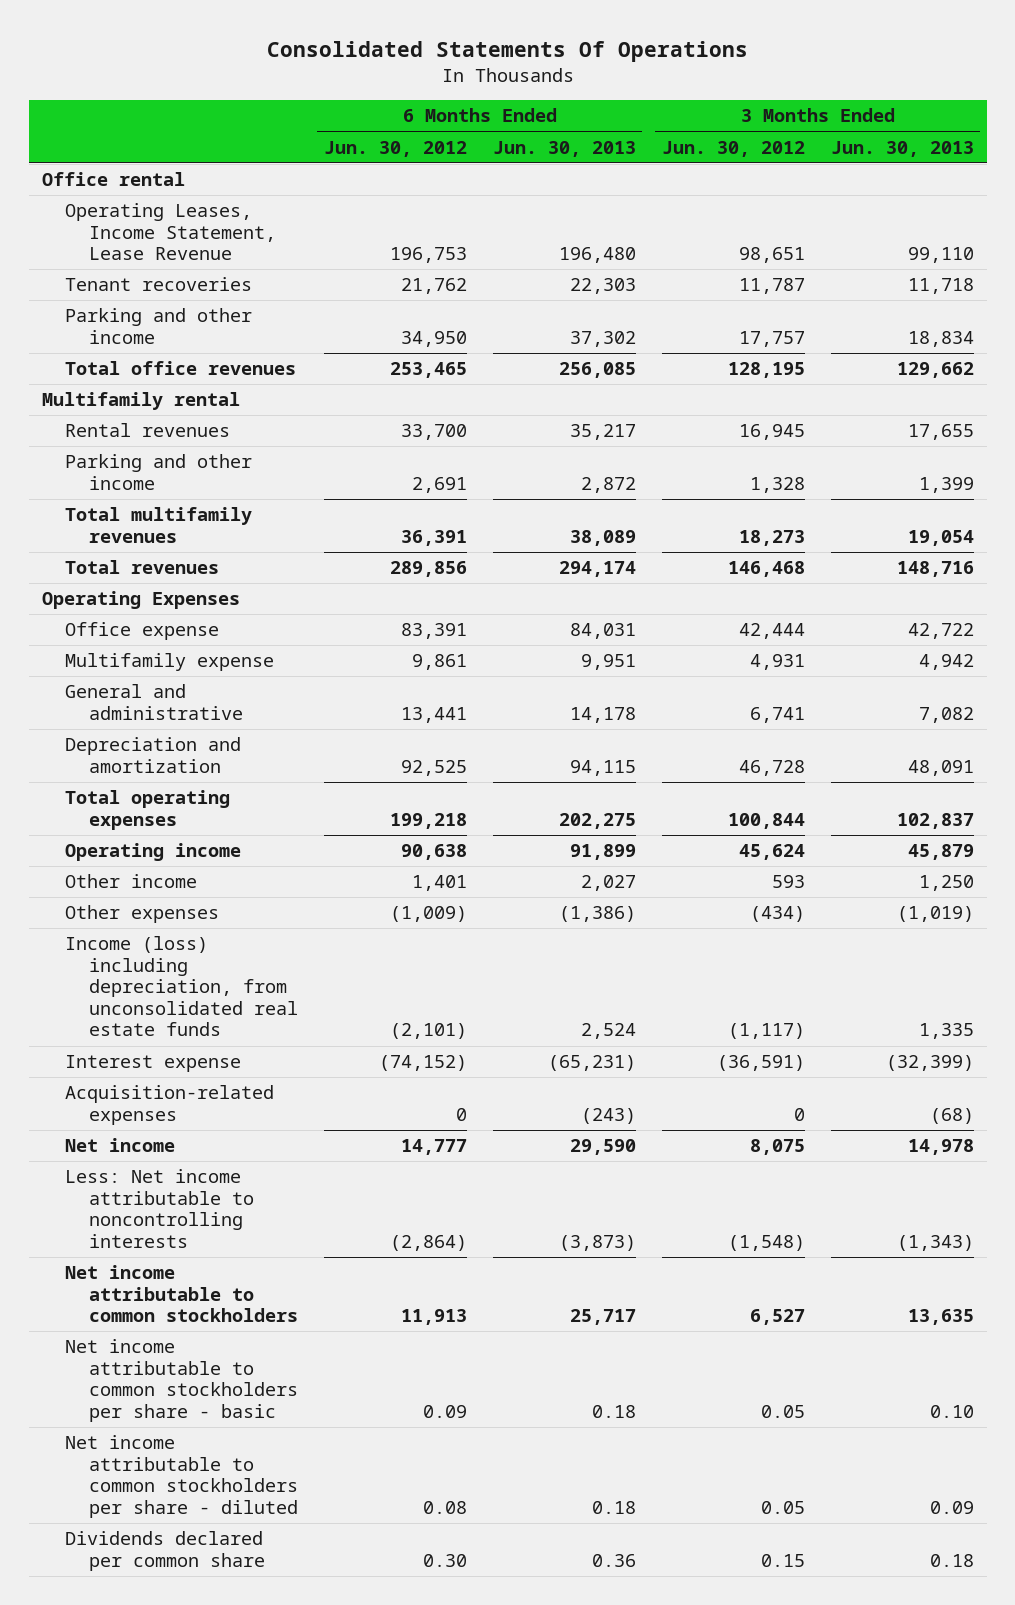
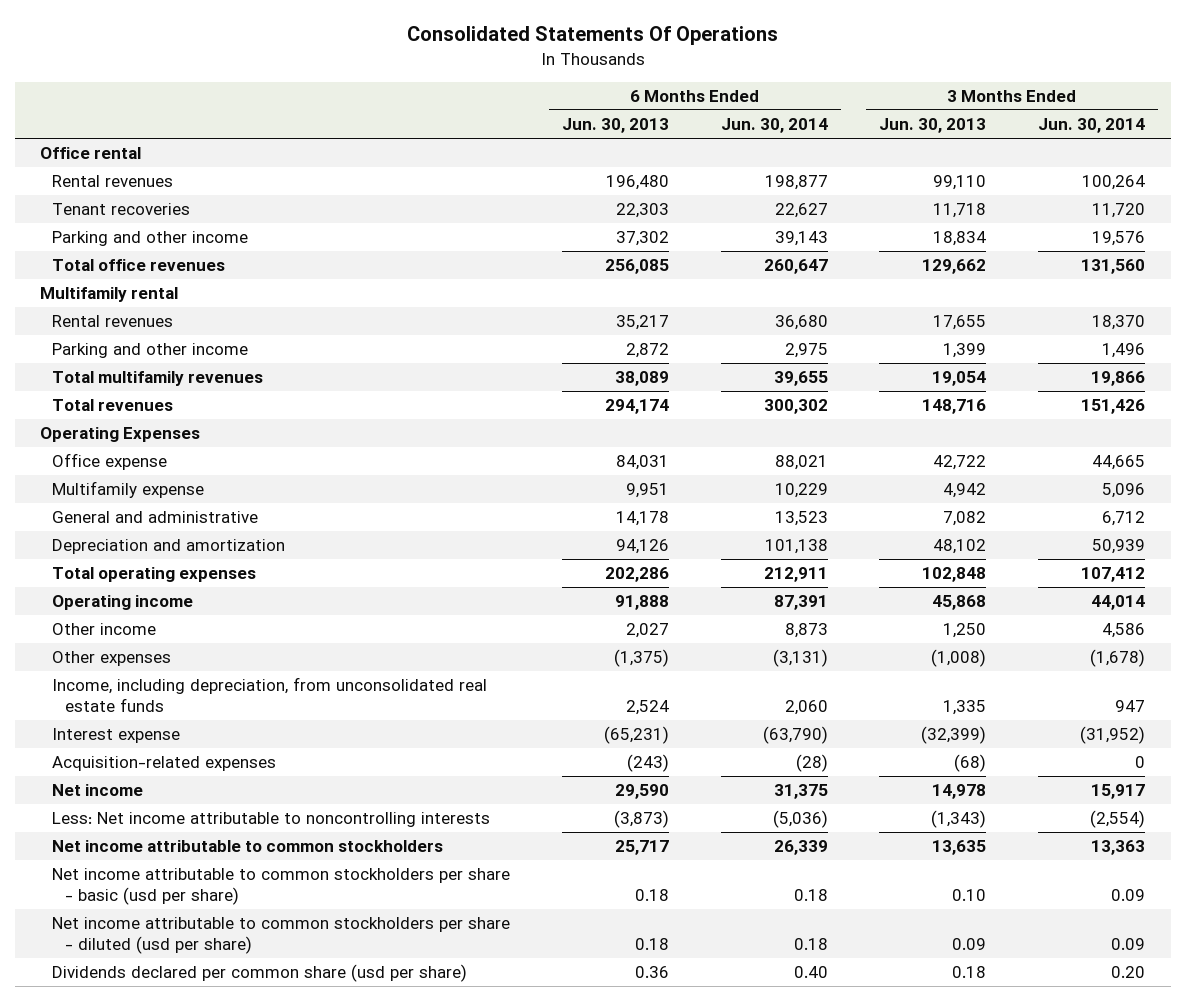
[323,140,467,157] Jun. 30, 2012 -> none
[661,140,805,157] Jun. 30, 2012 -> none
none -> [720,118,828,134] Jun. 30, 2014
none -> [1037,118,1145,134] Jun. 30, 2014
[65,203,276,261] Operating Leases, Income Statement, Lease Revenue -> [52,175,174,188] Rental revenues
[569,759,636,776] 94,115 -> [616,539,670,555] 94,126
[907,759,974,776] 48,091 -> [933,539,987,555] 48,102
[558,812,636,829] 202,275 -> [605,567,670,583] 202,286
[896,812,974,829] 102,837 -> [922,567,987,583] 102,848
[569,844,636,861] 91,899 -> [615,595,670,611] 91,888
[907,844,974,861] 45,879 -> [932,595,987,611] 45,868
[558,906,636,923] (1,386) -> [614,649,670,668] (1,375)
[896,906,974,923] (1,019) -> [931,649,987,668] (1,008)
[65,936,298,1037] Income (loss) including depreciation, from unconsolidated real estate funds -> [52,677,488,713] Income, including depreciation, from unconsolidated real estate funds
[65,1339,298,1422] Net income attributable to common stockholders per share - basic -> [52,868,511,906] Net income attributable to common stockholders per share - basic (usd per share)
[65,1435,298,1518] Net income attributable to common stockholders per share - diluted -> [52,917,511,955] Net income attributable to common stockholders per share - diluted (usd per share)
[65,1531,265,1571] Dividends declared per common share -> [52,964,468,983] Dividends declared per common share (usd per share)

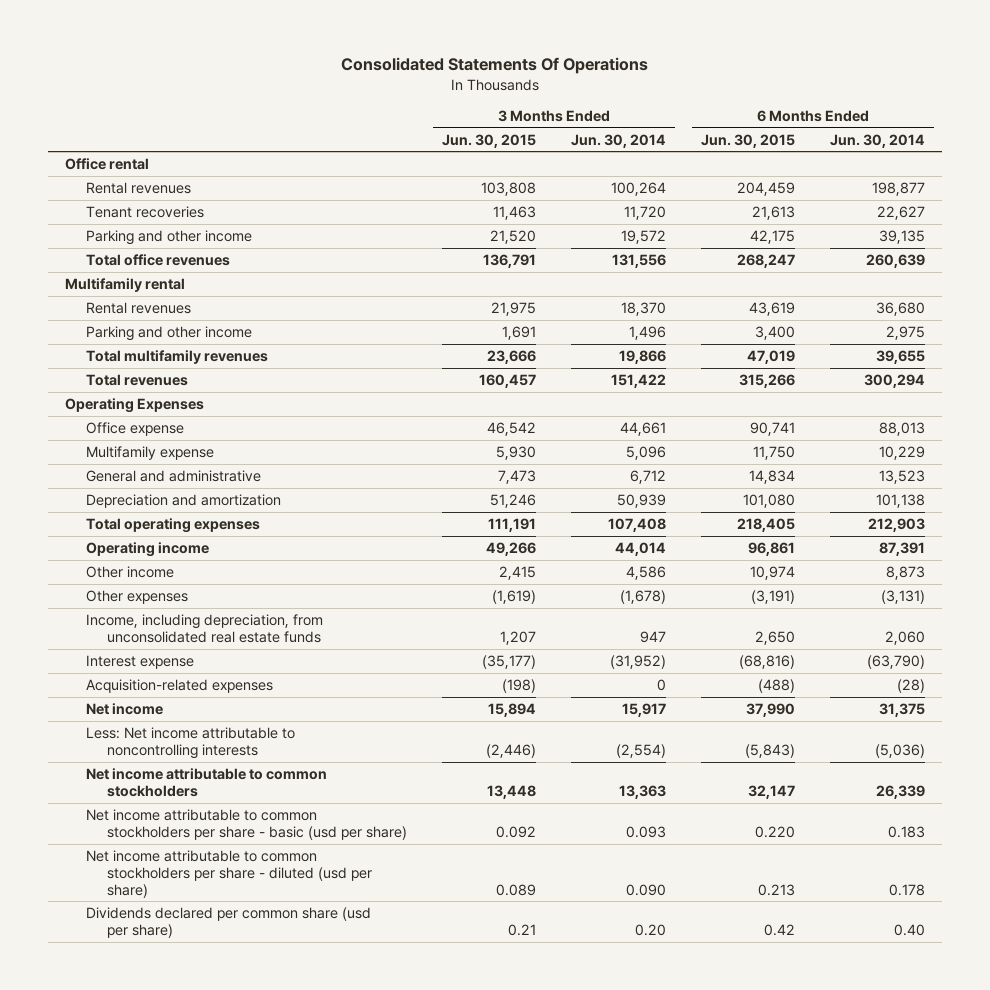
[562,118,670,134] Jun. 30, 2013 -> none
[879,118,987,134] Jun. 30, 2013 -> none
none -> [441,133,536,148] Jun. 30, 2015
none -> [700,133,795,148] Jun. 30, 2015
[774,231,828,247] 39,143 -> [878,229,925,244] 39,135
[1091,231,1145,247] 19,576 -> [620,229,666,244] 19,572
[763,259,828,275] 260,647 -> [865,253,925,268] 260,639
[1080,259,1145,275] 131,560 -> [611,253,666,268] 131,556
[763,399,828,415] 300,302 -> [863,373,925,388] 300,294
[1080,399,1145,415] 151,426 -> [610,373,666,388] 151,422
[774,455,828,471] 88,021 -> [878,421,925,436] 88,013
[1091,455,1145,471] 44,665 -> [619,421,666,436] 44,661
[763,567,828,583] 212,911 -> [867,517,925,532] 212,903
[1080,567,1145,583] 107,412 -> [607,517,666,532] 107,408
[793,889,828,902] 0.18 -> [887,825,925,838] 0.183
[1110,889,1145,902] 0.09 -> [625,825,666,838] 0.093
[793,938,828,951] 0.18 -> [888,883,925,896] 0.178
[1110,938,1145,951] 0.09 -> [625,883,666,896] 0.090

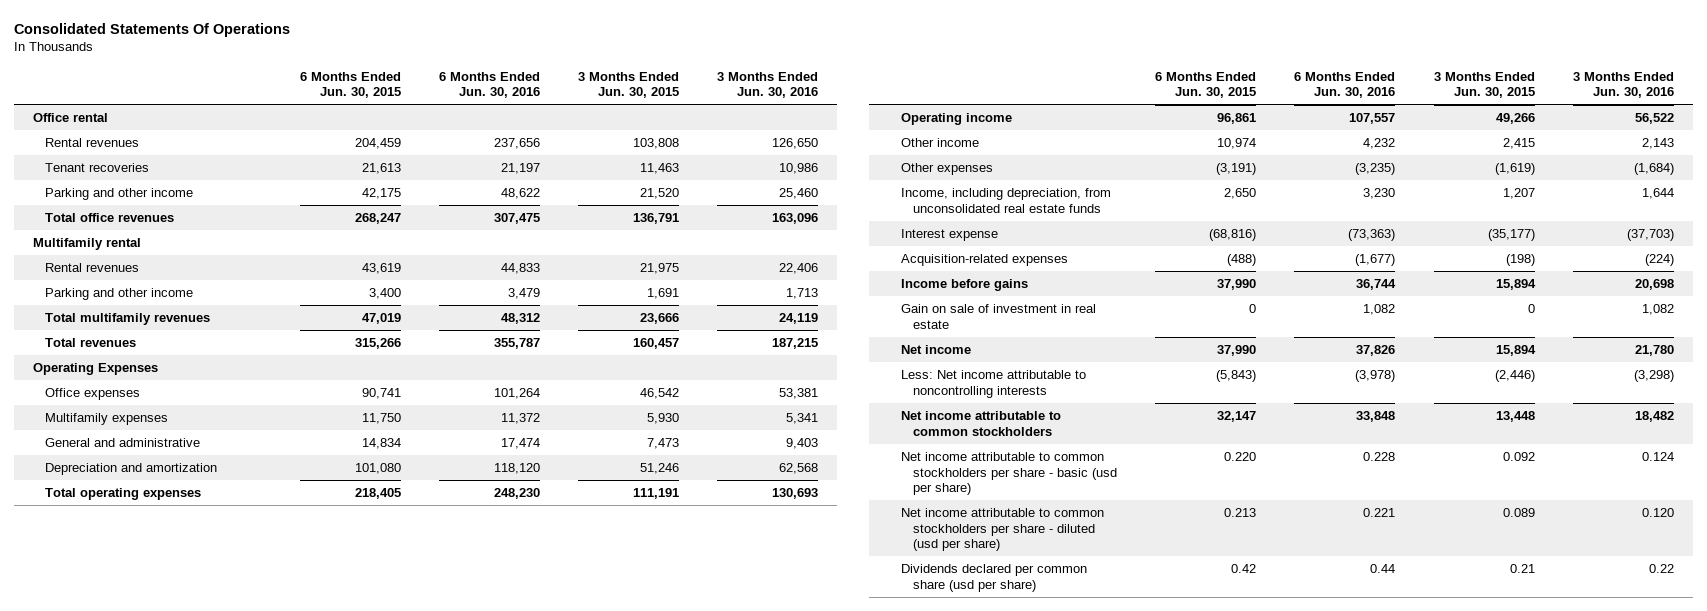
[570,133,666,148] Jun. 30, 2014 -> none
[829,133,925,148] Jun. 30, 2014 -> none
none -> [439,71,541,99] 6 Months Ended Jun. 30, 2016
none -> [717,71,819,99] 3 Months Ended Jun. 30, 2016
[86,421,185,436] Office expense -> [45,387,141,400] Office expenses
[86,445,215,460] Multifamily expense -> [45,412,169,425] Multifamily expenses
none -> [900,278,1028,291] Income before gains
none -> [900,303,1096,329] Gain on sale of investment in real estate

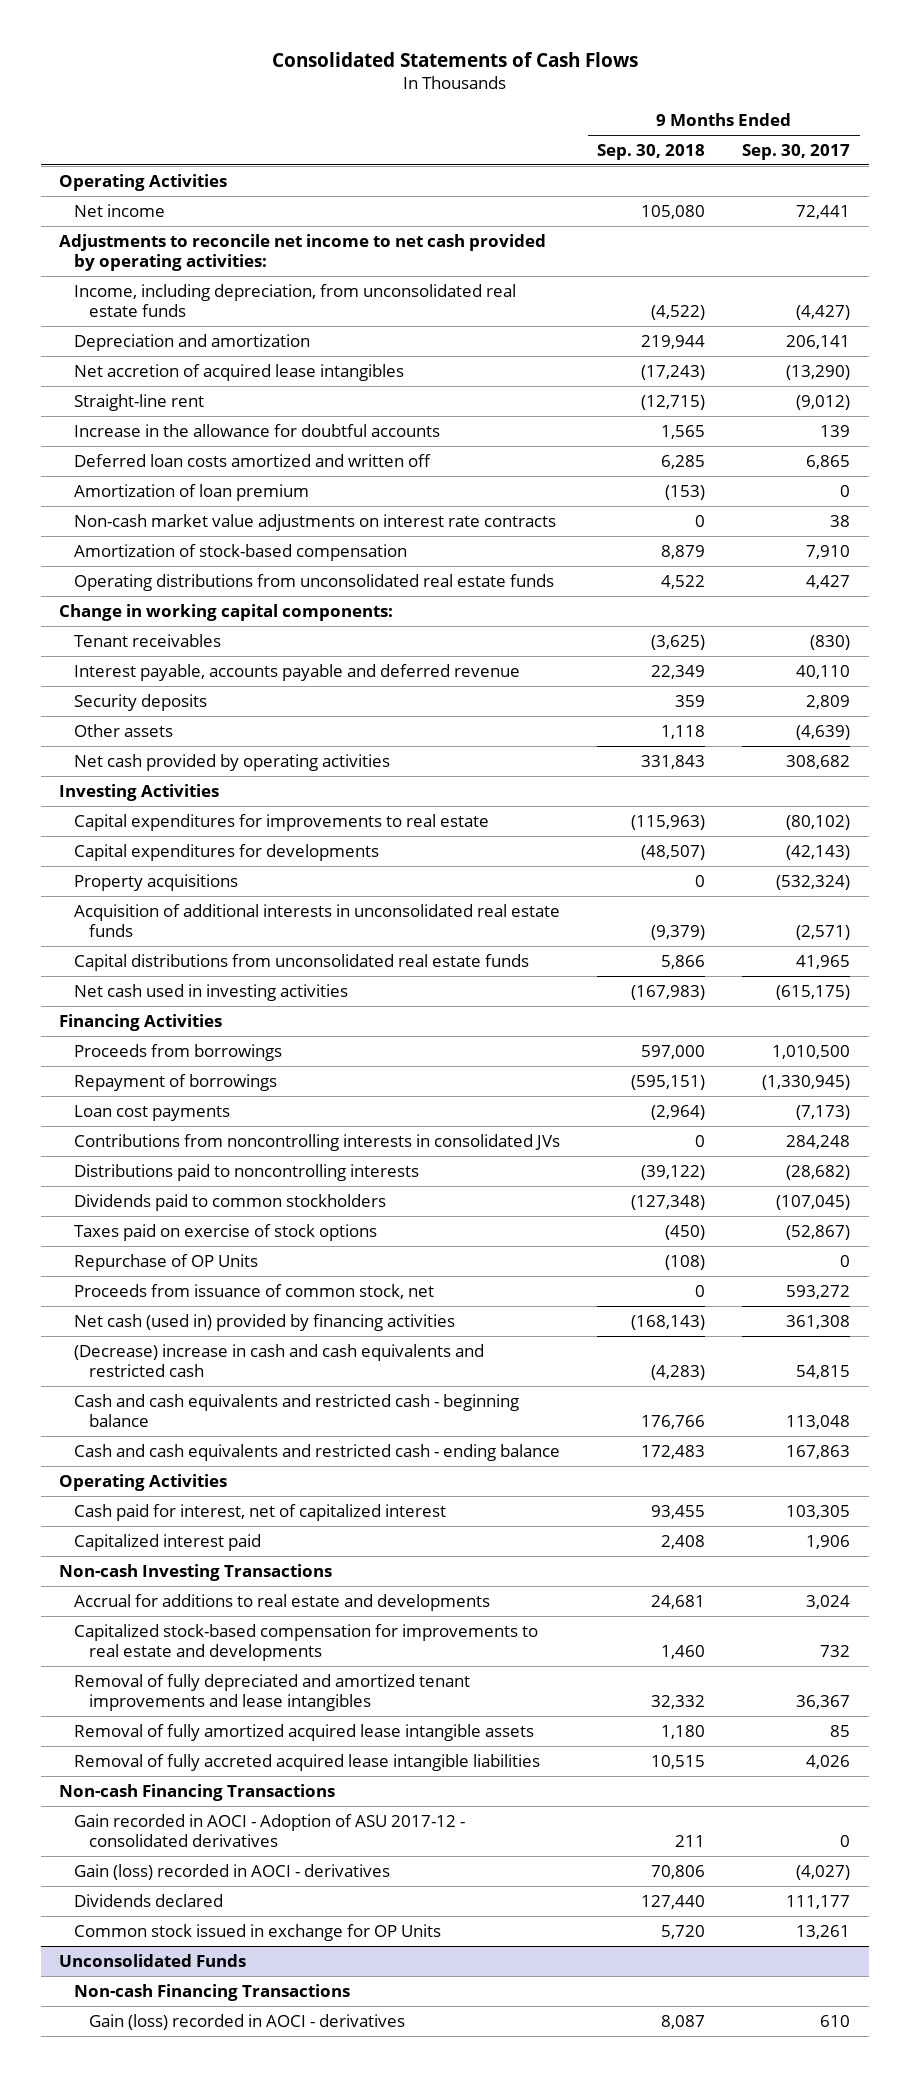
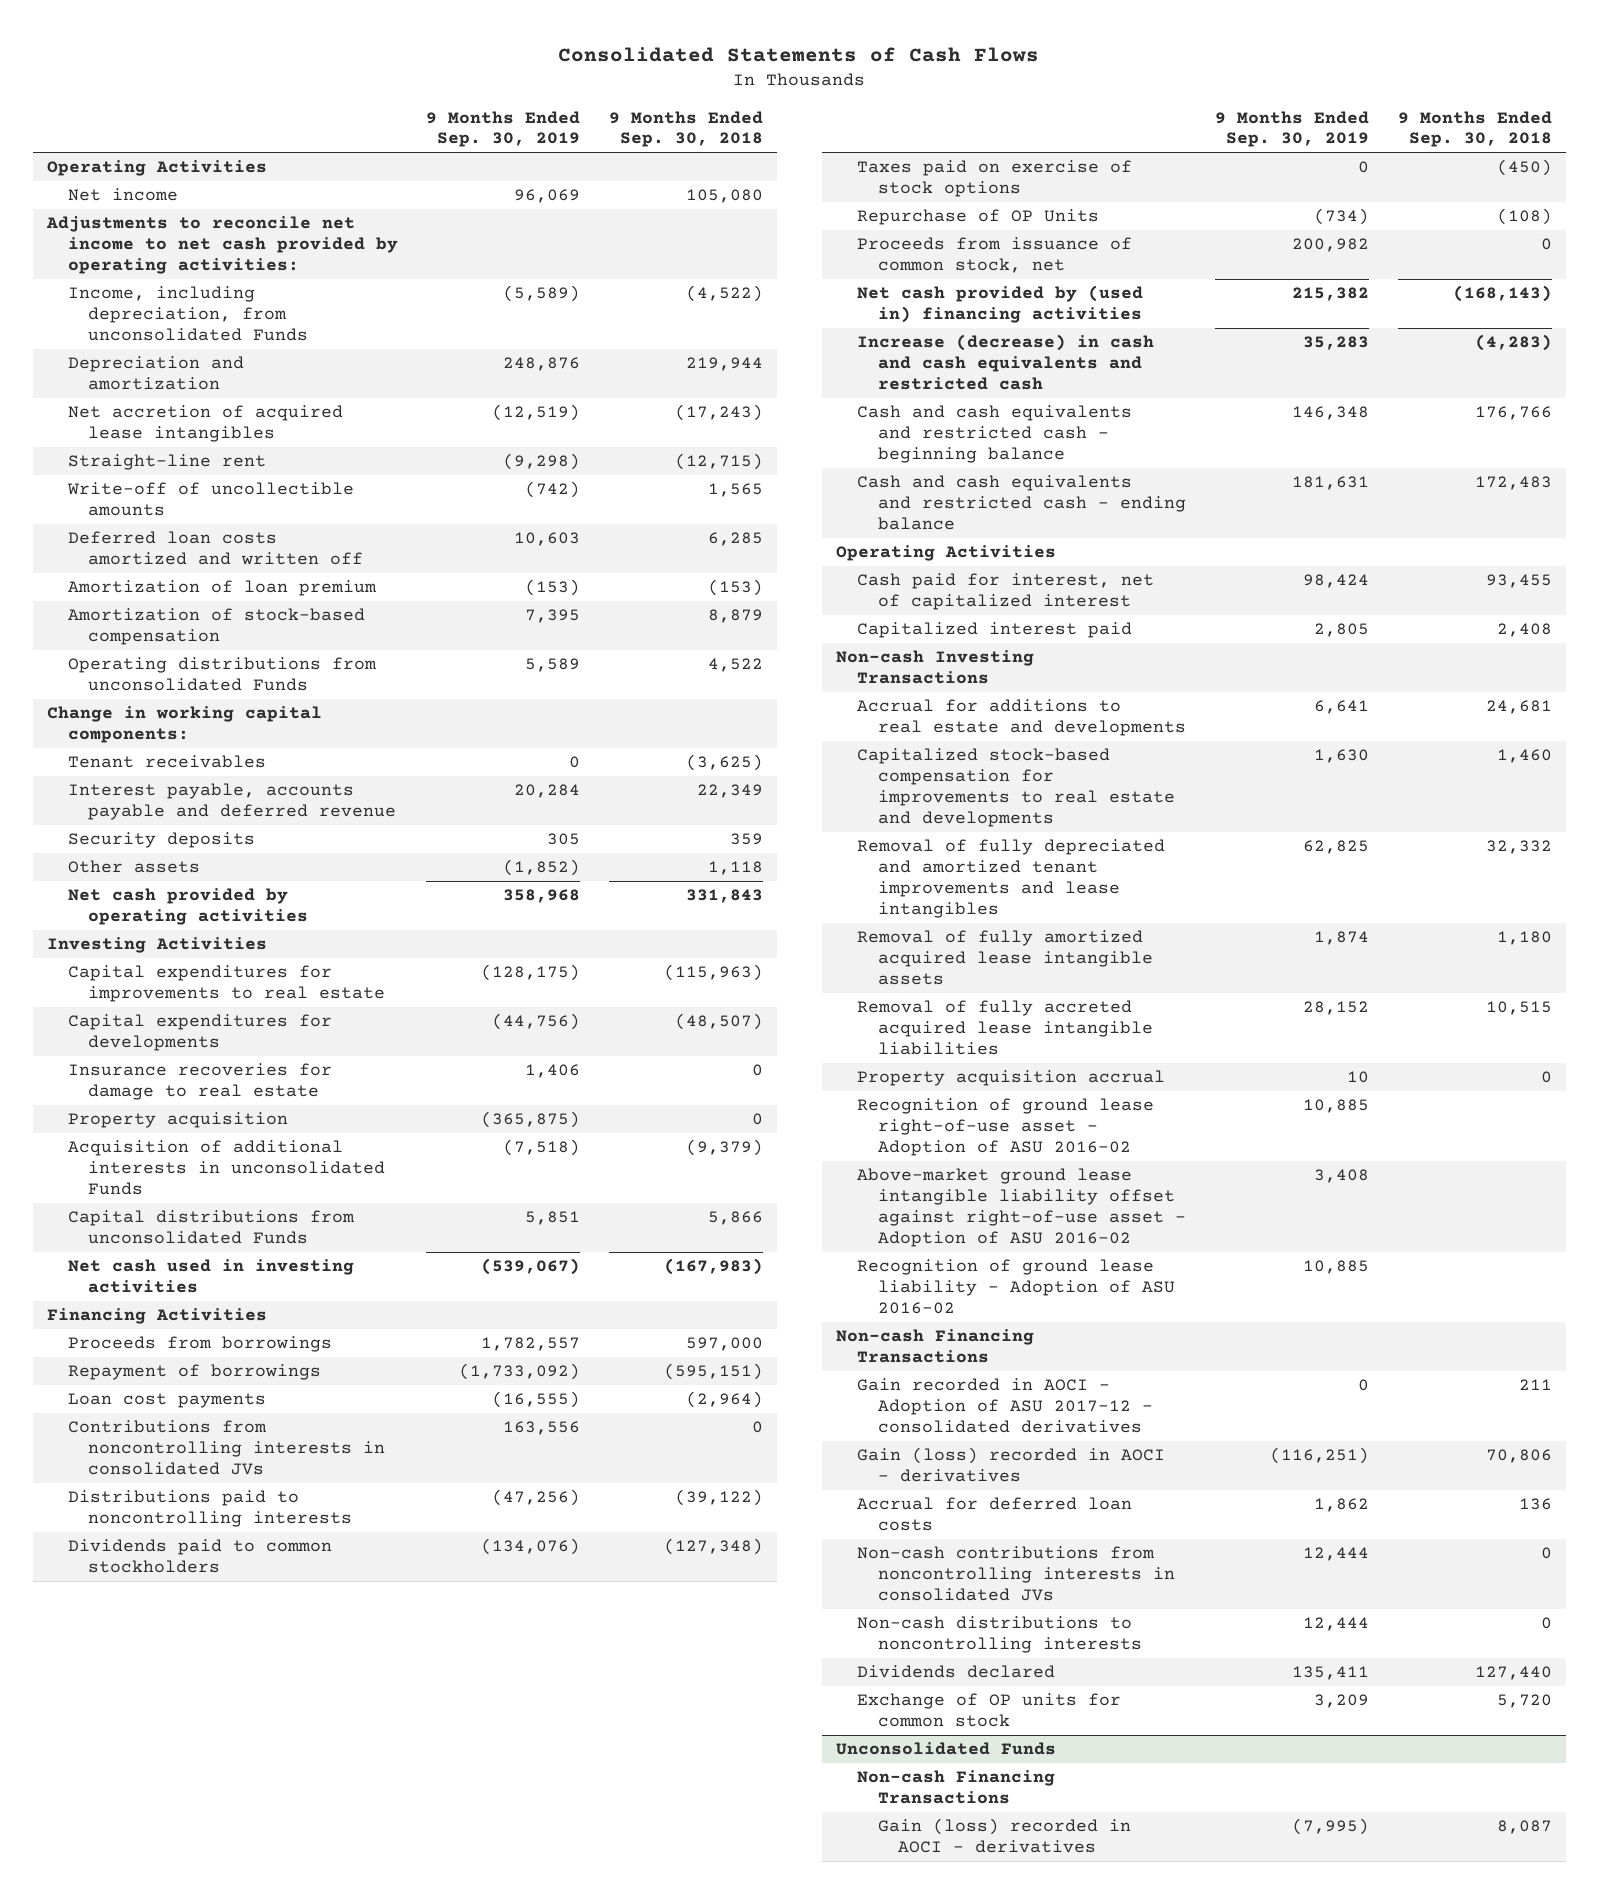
[742,143,851,160] Sep. 30, 2017 -> none
none -> [426,110,581,148] 9 Months Ended Sep. 30, 2019
[74,283,517,317] Income, including depreciation, from unconsolidated real estate funds -> [67,286,309,342] Income, including depreciation, from unconsolidated Funds
[74,423,441,437] Increase in the allowance for doubtful accounts -> [66,482,354,517] Write-off of uncollectible amounts
[74,513,557,531] Non-cash market value adjustments on interest rate contracts -> none
[74,573,555,591] Operating distributions from unconsolidated real estate funds -> [67,657,377,692] Operating distributions from unconsolidated Funds
none -> [67,1063,332,1101] Insurance recoveries for damage to real estate
[74,873,239,891] Property acquisitions -> [67,1112,288,1129] Property acquisition
[74,903,561,937] Acquisition of additional interests in unconsolidated real estate funds -> [67,1140,386,1196] Acquisition of additional interests in unconsolidated Funds
[74,953,530,971] Capital distributions from unconsolidated real estate funds -> [67,1210,355,1245] Capital distributions from unconsolidated Funds
[74,1313,456,1331] Net cash (used in) provided by financing activities -> [856,285,1143,324] Net cash provided by (used in) financing activities
[74,1343,485,1377] (Decrease) increase in cash and cash equivalents and restricted cash -> [856,334,1154,391] Increase (decrease) in cash and cash equivalents and restricted cash
none -> [856,1070,1165,1087] Property acquisition accrual
none -> [856,1098,1154,1157] Recognition of ground lease right-of-use asset - Adoption of ASU 2016-02
none -> [856,1168,1186,1247] Above-market ground lease intangible liability offset against right-of-use asset - Adoption of ASU 2016-02
none -> [856,1259,1175,1315] Recognition of ground lease liability - Adoption of ASU 2016-02
none -> [856,1497,1132,1532] Accrual for deferred loan costs
none -> [856,1546,1175,1602] Non-cash contributions from noncontrolling interests in consolidated JVs
none -> [856,1616,1142,1654] Non-cash distributions to noncontrolling interests
[74,1923,442,1941] Common stock issued in exchange for OP Units -> [856,1693,1121,1728] Exchange of OP units for common stock

